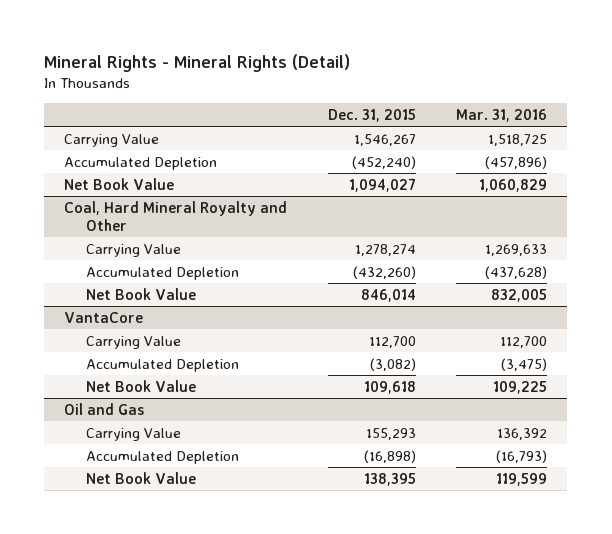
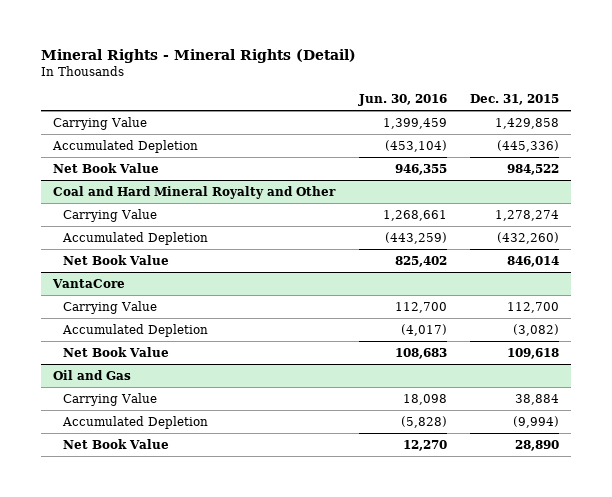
[456,108,548,122] Mar. 31, 2016 -> none
none -> [357,94,447,107] Jun. 30, 2016
[353,133,416,146] 1,546,267 -> [495,117,560,129] 1,429,858
[351,155,416,169] (452,240) -> [497,139,560,152] (445,336)
[348,177,416,192] 1,094,027 -> [507,163,560,175] 984,522
[64,200,288,231] Coal, Hard Mineral Royalty and Other -> [52,185,336,199] Coal and Hard Mineral Royalty and Other
[365,427,416,440] 155,293 -> [515,393,560,405] 38,884
[363,449,416,463] (16,898) -> [513,415,560,428] (9,994)
[363,472,416,486] 138,395 -> [515,439,560,451] 28,890

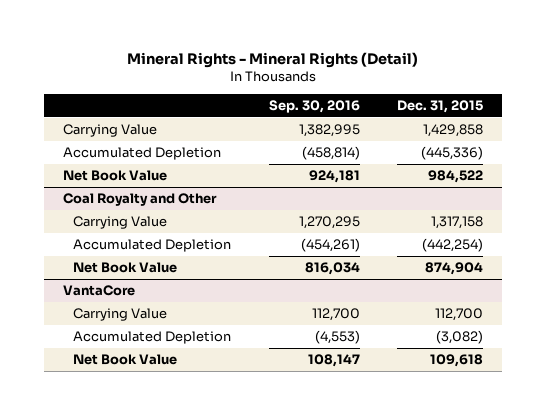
[357,94,447,107] Jun. 30, 2016 -> none
none -> [268,99,360,113] Sep. 30, 2016
[52,185,336,199] Coal and Hard Mineral Royalty and Other -> [62,193,217,207] Coal Royalty and Other
[495,209,560,221] 1,278,274 -> [431,216,484,230] 1,317,158
[497,231,560,244] (432,260) -> [422,238,484,253] (442,254)
[507,255,560,267] 846,014 -> [425,262,484,276] 874,904
[52,369,131,380] Oil and Gas -> none
[62,392,157,406] Carrying Value -> none
[61,415,208,429] Accumulated Depletion -> none
[62,438,169,449] Net Book Value -> none

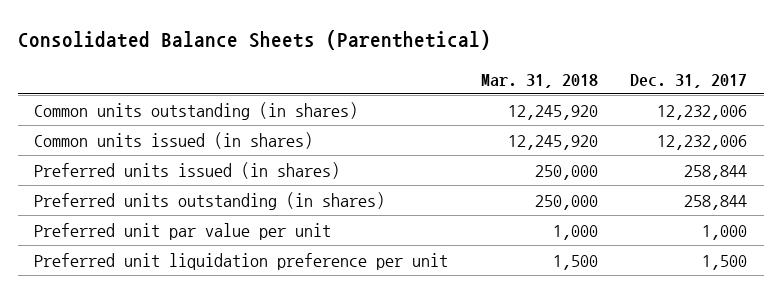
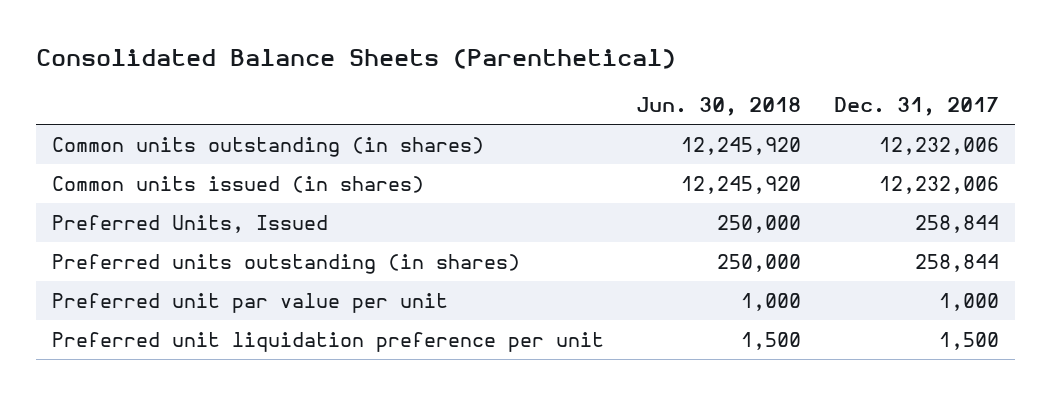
[480,73,598,88] Mar. 31, 2018 -> none
none -> [636,97,802,117] Jun. 30, 2018
[34,161,341,179] Preferred units issued (in shares) -> [51,214,328,233] Preferred Units, Issued

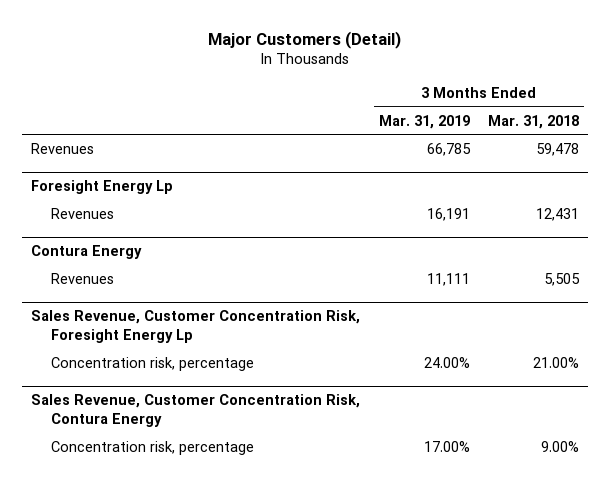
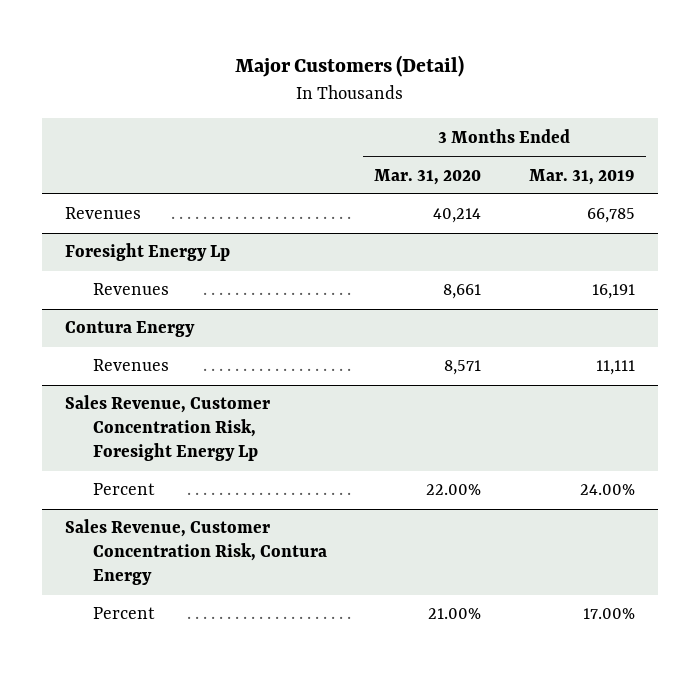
[488,114,580,129] Mar. 31, 2018 -> none
none -> [374,168,482,185] Mar. 31, 2020
[50,357,254,372] Concentration risk, percentage -> [93,483,156,496] Percent
[50,441,254,456] Concentration risk, percentage -> [93,607,156,620] Percent

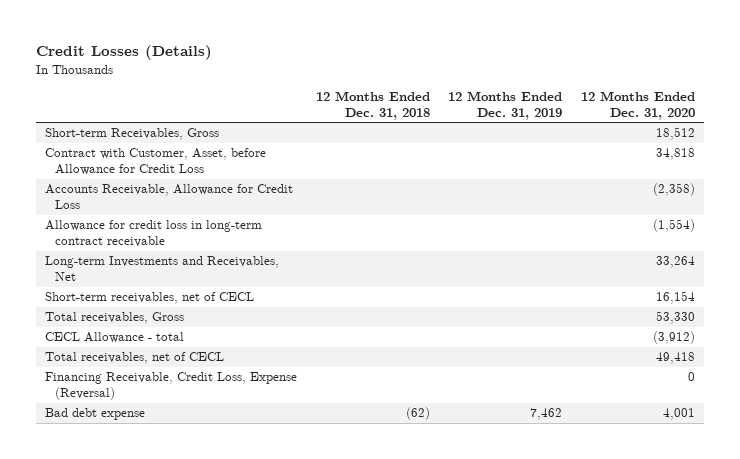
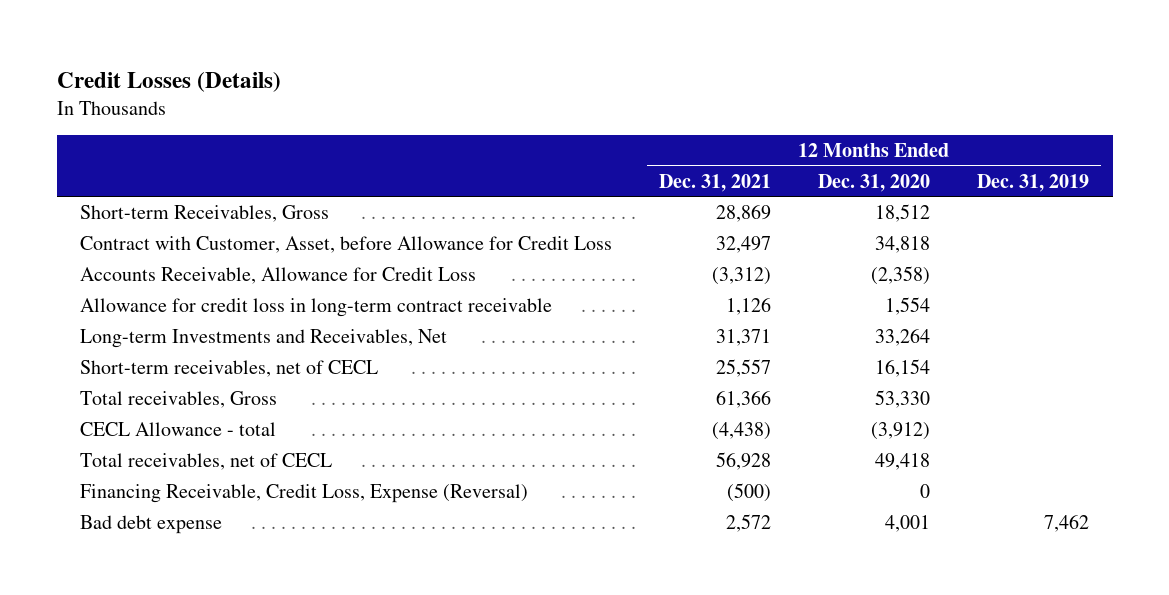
[315,91,430,121] 12 Months Ended Dec. 31, 2018 -> none
none -> [659,173,772,192] Dec. 31, 2021
[653,219,696,233] (1,554) -> [885,296,931,315] 1,554

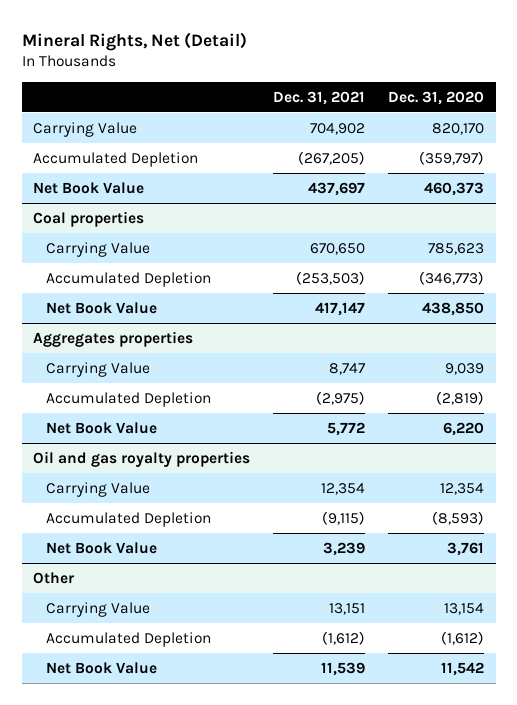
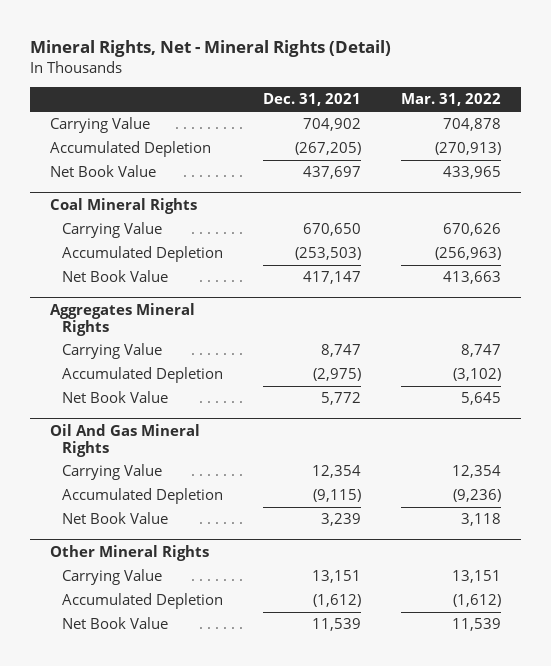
[21,31,247,51] Mineral Rights, Net (Detail) -> [30,39,392,57] Mineral Rights, Net - Mineral Rights (Detail)
[388,90,485,105] Dec. 31, 2020 -> none
none -> [401,93,502,107] Mar. 31, 2022
[33,210,145,227] Coal properties -> [50,197,198,214] Coal Mineral Rights
[33,330,194,347] Aggregates properties -> [50,302,196,336] Aggregates Mineral Rights
[33,450,251,467] Oil and gas royalty properties -> [50,423,201,457] Oil And Gas Mineral Rights
[33,571,75,584] Other -> [50,544,210,561] Other Mineral Rights

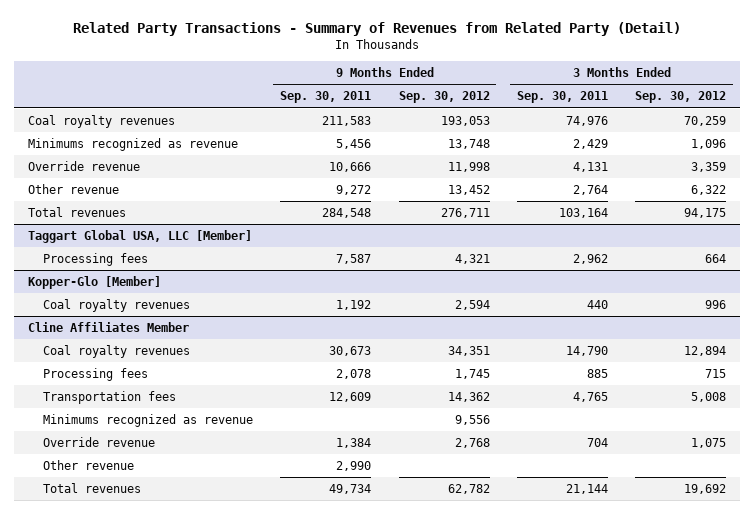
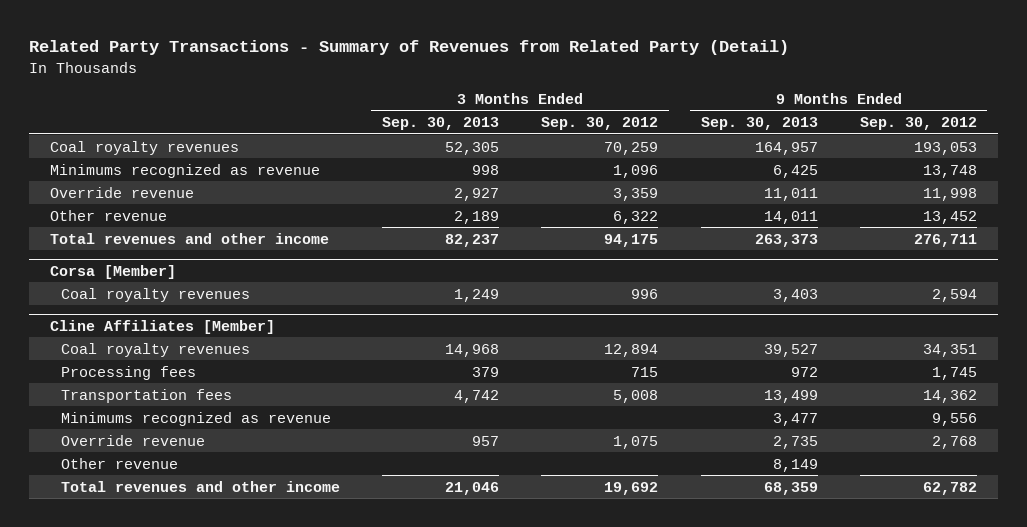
[280,91,372,104] Sep. 30, 2011 -> none
[516,91,608,104] Sep. 30, 2011 -> none
none -> [382,117,500,131] Sep. 30, 2013
none -> [700,117,818,131] Sep. 30, 2013
[27,230,252,244] Taggart Global USA, LLC [Member] -> none
[42,253,148,267] Processing fees -> none
[27,276,161,290] Kopper-Glo [Member] -> none
[27,207,126,218] Total revenues -> [50,232,330,244] Total revenues and other income
none -> [50,264,177,279] Corsa [Member]
[27,322,189,333] Cline Affiliates Member -> [50,319,276,334] Cline Affiliates [Member]
[42,483,141,494] Total revenues -> [60,480,340,492] Total revenues and other income

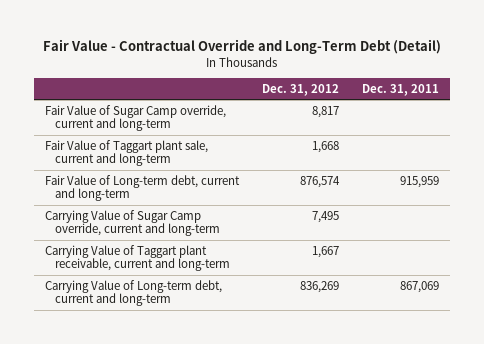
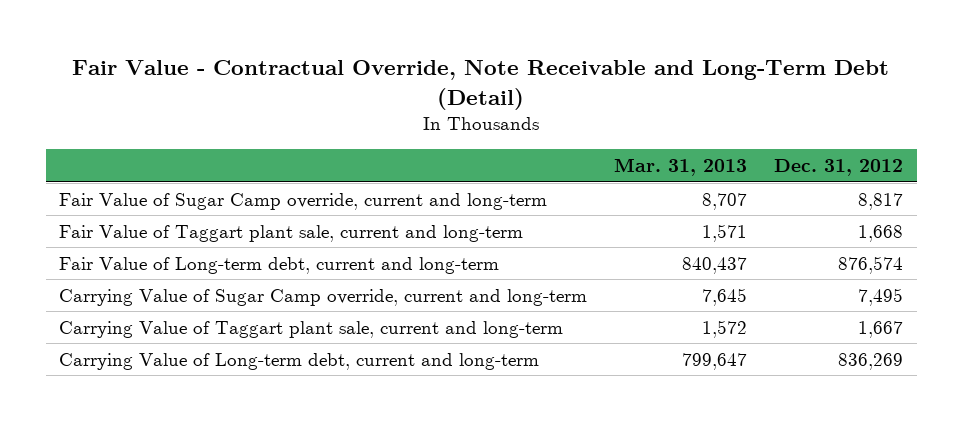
[42,39,441,55] Fair Value - Contractual Override and Long-Term Debt (Detail) -> [72,60,890,110] Fair Value - Contractual Override, Note Receivable and Long-Term Debt (Detail)
[361,83,439,96] Dec. 31, 2011 -> none
none -> [614,158,748,177] Mar. 31, 2013
[45,244,230,272] Carrying Value of Taggart plant receivable, current and long-term -> [59,320,564,338] Carrying Value of Taggart plant sale, current and long-term

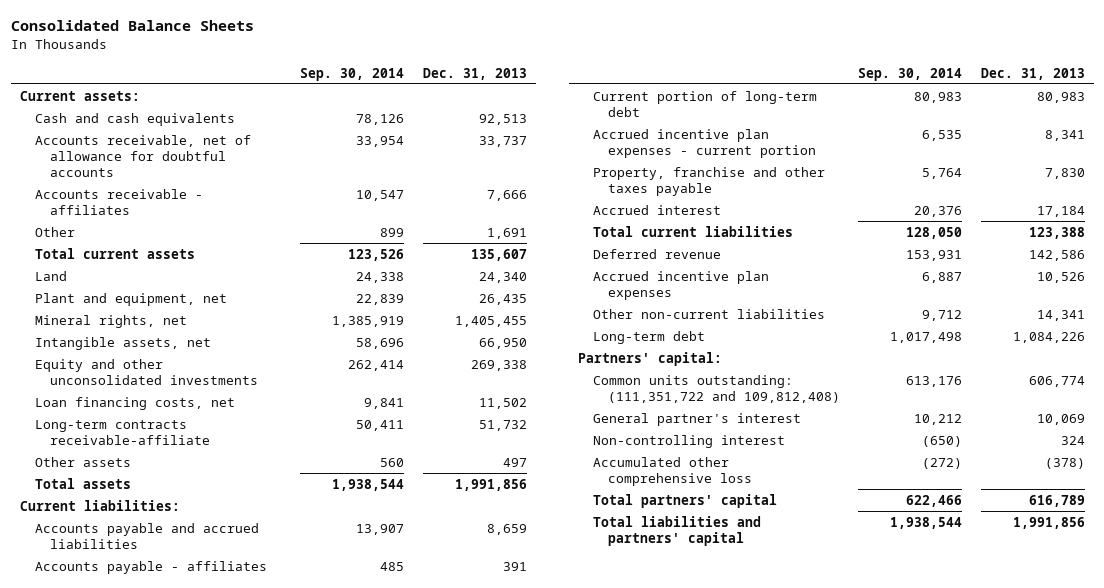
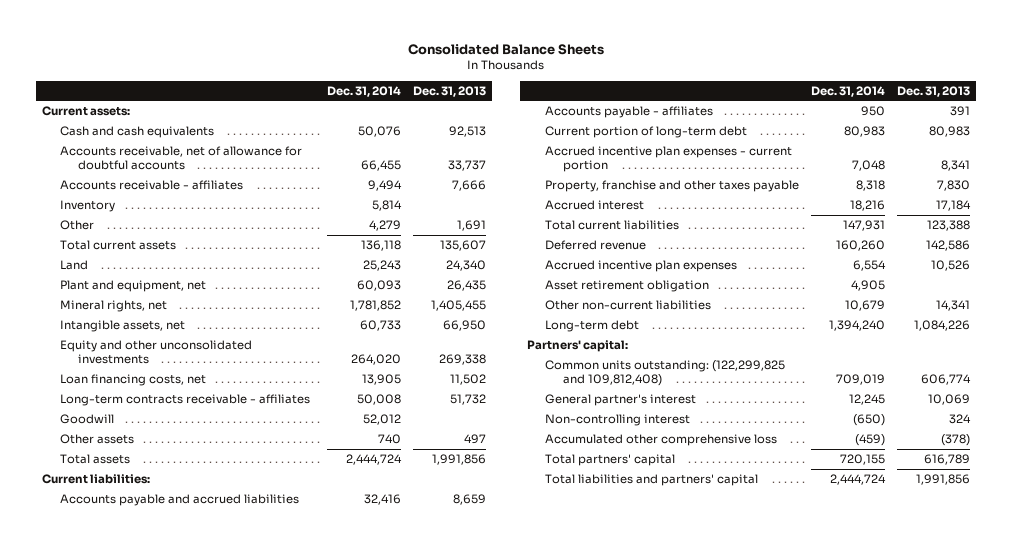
[300,67,405,81] Sep. 30, 2014 -> none
none -> [326,85,401,97] Dec. 31, 2014
none -> [60,200,116,213] Inventory
[34,419,210,445] Long-term contracts receivable-affiliate -> [60,394,311,407] Long-term contracts receivable - affiliates
none -> [60,414,115,425] Goodwill
none -> [544,280,709,293] Asset retirement obligation
[592,374,840,403] Common units outstanding: (111,351,722 and 109,812,408) -> [544,360,785,387] Common units outstanding: (122,299,825 and 109,812,408)

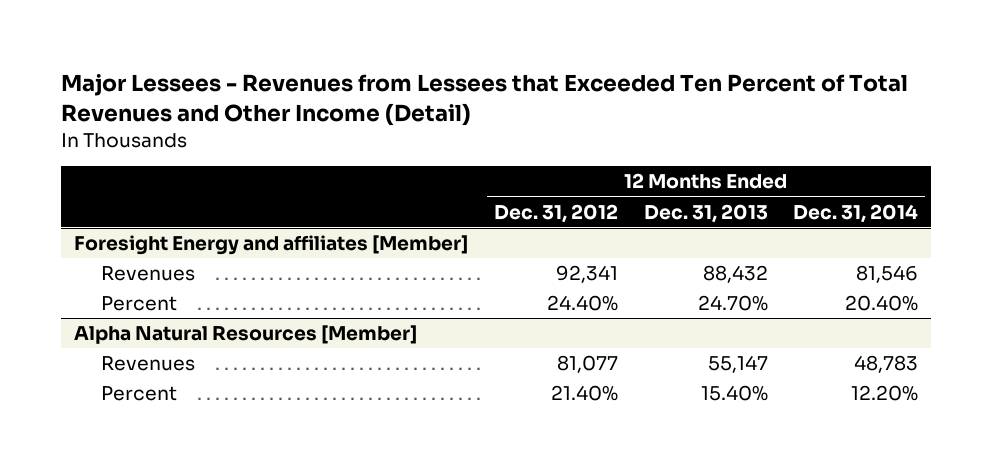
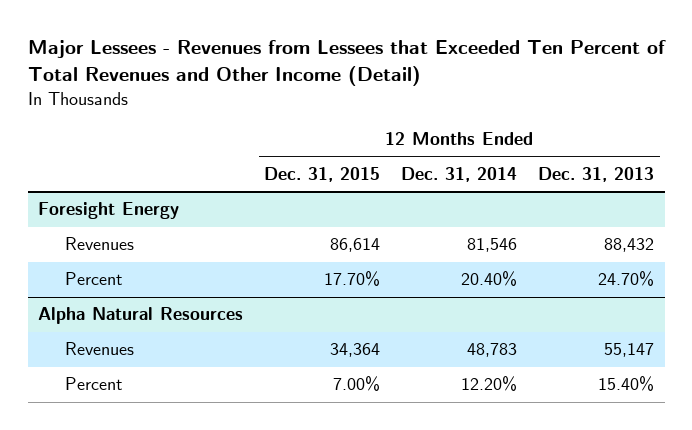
[493,203,618,223] Dec. 31, 2012 -> none
none -> [264,166,381,182] Dec. 31, 2015
[74,235,469,256] Foresight Energy and affiliates [Member] -> [38,202,180,220] Foresight Energy
[74,325,418,345] Alpha Natural Resources [Member] -> [38,307,244,325] Alpha Natural Resources

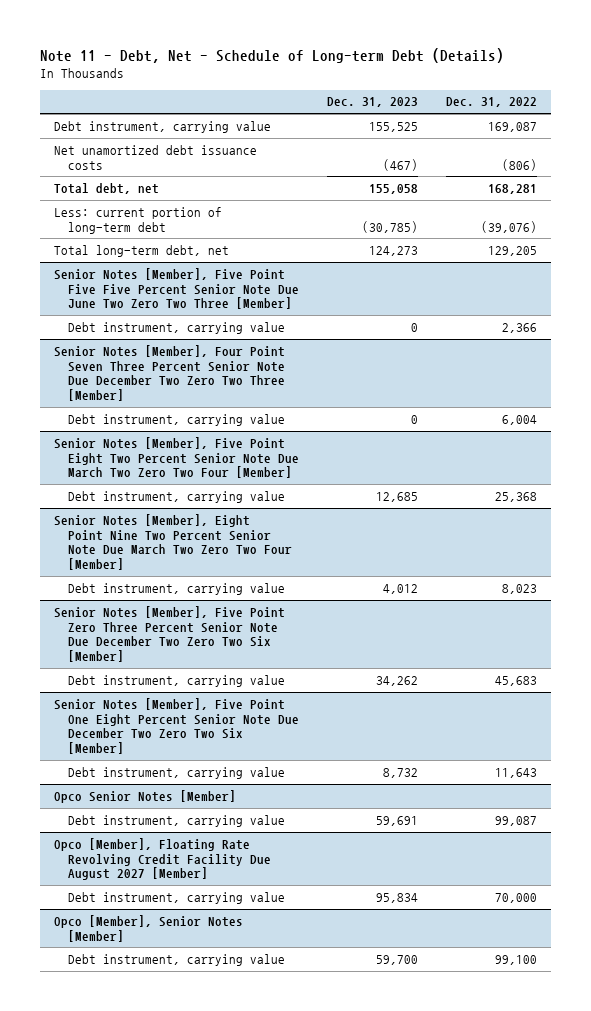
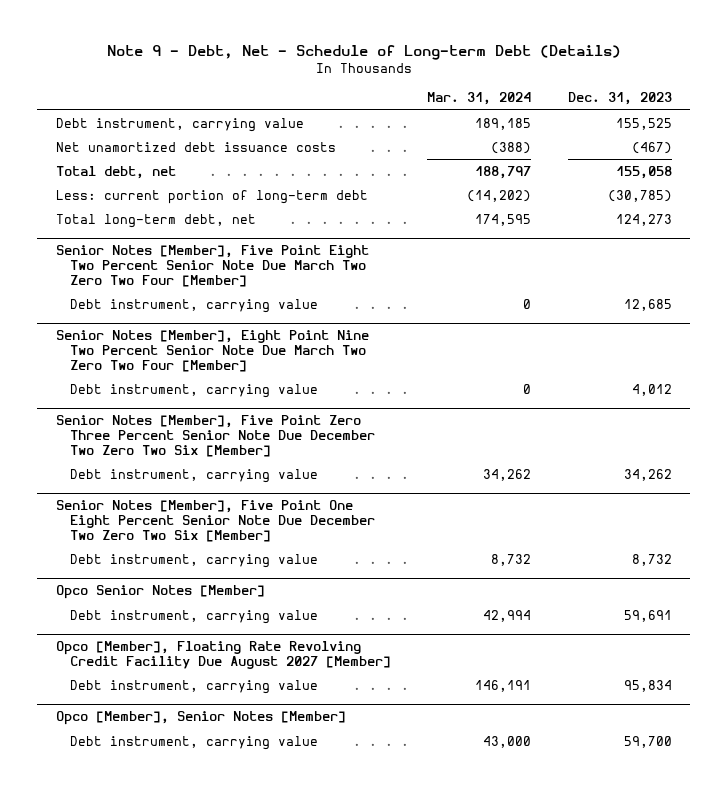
[40,47,505,63] Note 11 - Debt, Net - Schedule of Long-term Debt (Details) -> [106,45,621,61] Note 9 - Debt, Net - Schedule of Long-term Debt (Details)
[446,97,538,108] Dec. 31, 2022 -> none
none -> [427,91,532,105] Mar. 31, 2024
[53,267,300,310] Senior Notes [Member], Five Point Five Five Percent Senior Note Due June Two Zero Two Three [Member] -> none
[68,321,286,334] Debt instrument, carrying value -> none
[53,344,286,402] Senior Notes [Member], Four Point Seven Three Percent Senior Note Due December Two Zero Two Three [Member] -> none
[68,413,286,426] Debt instrument, carrying value -> none

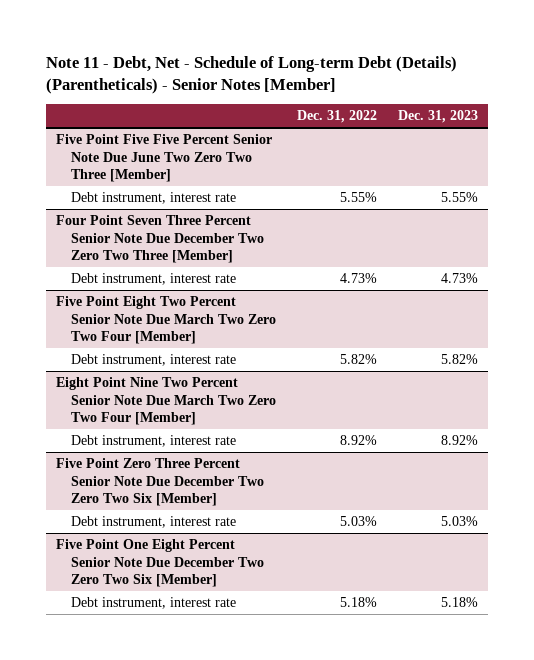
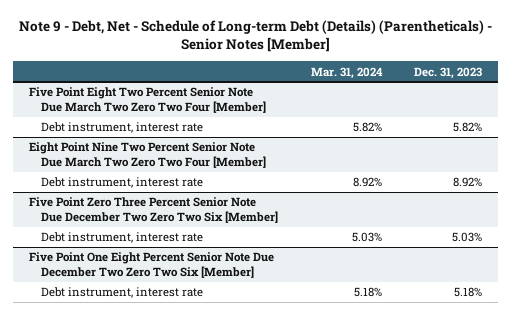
[45,55,457,94] Note 11 - Debt, Net - Schedule of Long-term Debt (Details) (Parentheticals) - Senior Notes [Member] -> [18,20,492,53] Note 9 - Debt, Net - Schedule of Long-term Debt (Details) (Parentheticals) - Senior Notes [Member]
[297,110,378,124] Dec. 31, 2022 -> none
none -> [310,66,383,79] Mar. 31, 2024
[56,134,273,183] Five Point Five Five Percent Senior Note Due June Two Zero Two Three [Member] -> none
[71,192,237,205] Debt instrument, interest rate -> none
[56,215,265,264] Four Point Seven Three Percent Senior Note Due December Two Zero Two Three [Member] -> none
[71,273,237,286] Debt instrument, interest rate -> none

